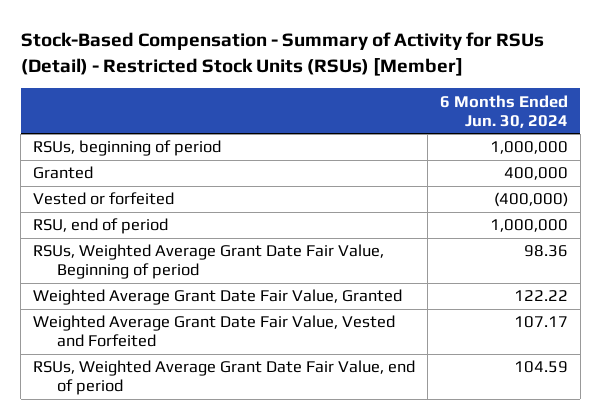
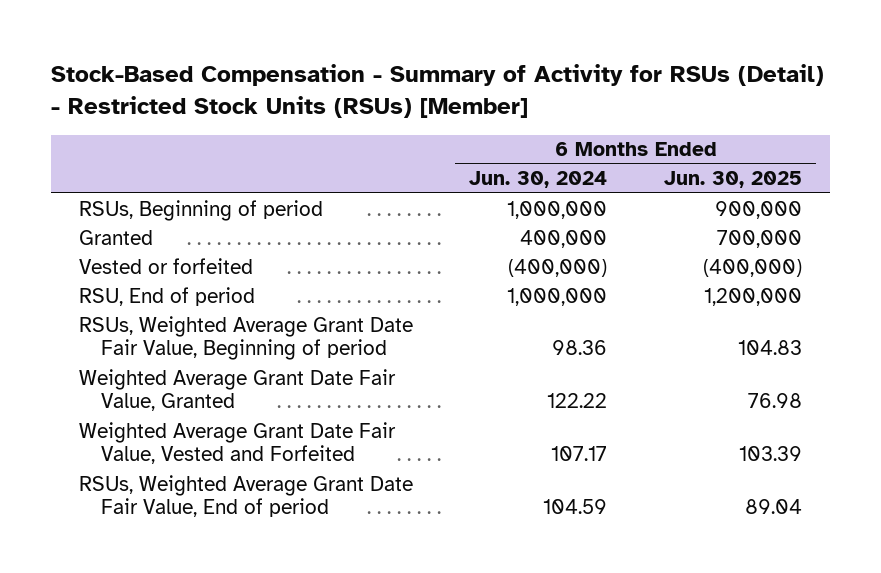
none -> [663,171,802,189] Jun. 30, 2025
[33,140,222,157] RSUs, beginning of period -> [79,199,324,221] RSUs, Beginning of period
[33,218,169,235] RSU, end of period -> [79,286,256,306] RSU, End of period
[33,360,416,396] RSUs, Weighted Average Grant Date Fair Value, end of period -> [79,474,414,518] RSUs, Weighted Average Grant Date Fair Value, End of period

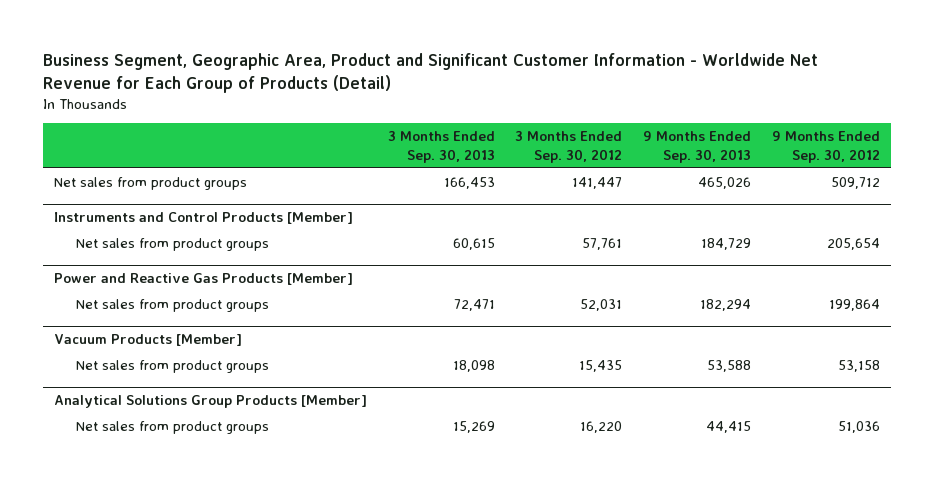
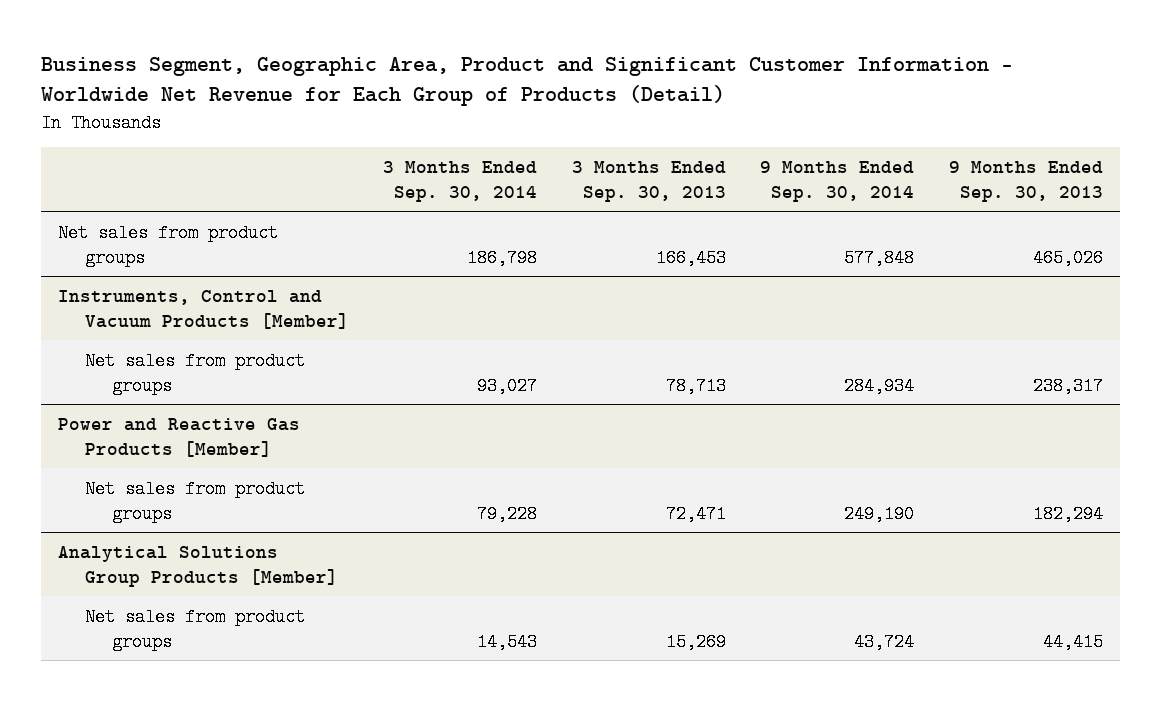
[515,131,623,163] 3 Months Ended Sep. 30, 2012 -> none
[772,131,881,163] 9 Months Ended Sep. 30, 2012 -> none
none -> [383,160,538,202] 3 Months Ended Sep. 30, 2014
none -> [760,160,915,202] 9 Months Ended Sep. 30, 2014
[53,212,353,225] Instruments and Control Products [Member] -> [58,289,349,329] Instruments, Control and Vacuum Products [Member]
[452,237,495,250] 60,615 -> [665,376,726,395] 78,713
[701,237,752,250] 184,729 -> [1032,376,1103,395] 238,317
[53,334,242,347] Vacuum Products [Member] -> none
[75,359,269,373] Net sales from product groups -> none

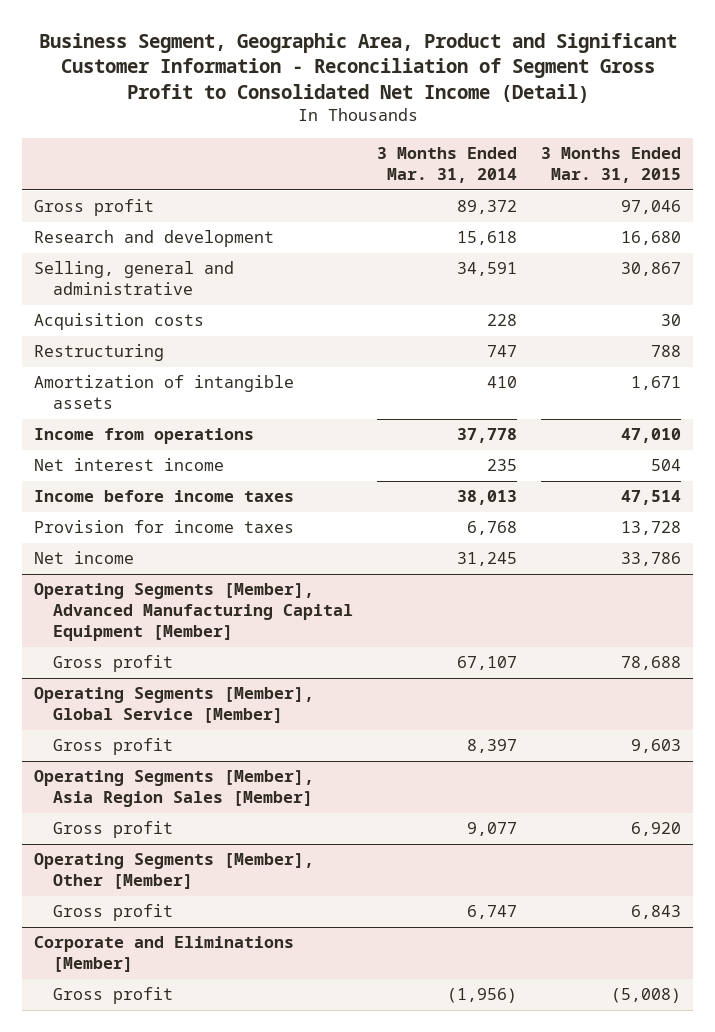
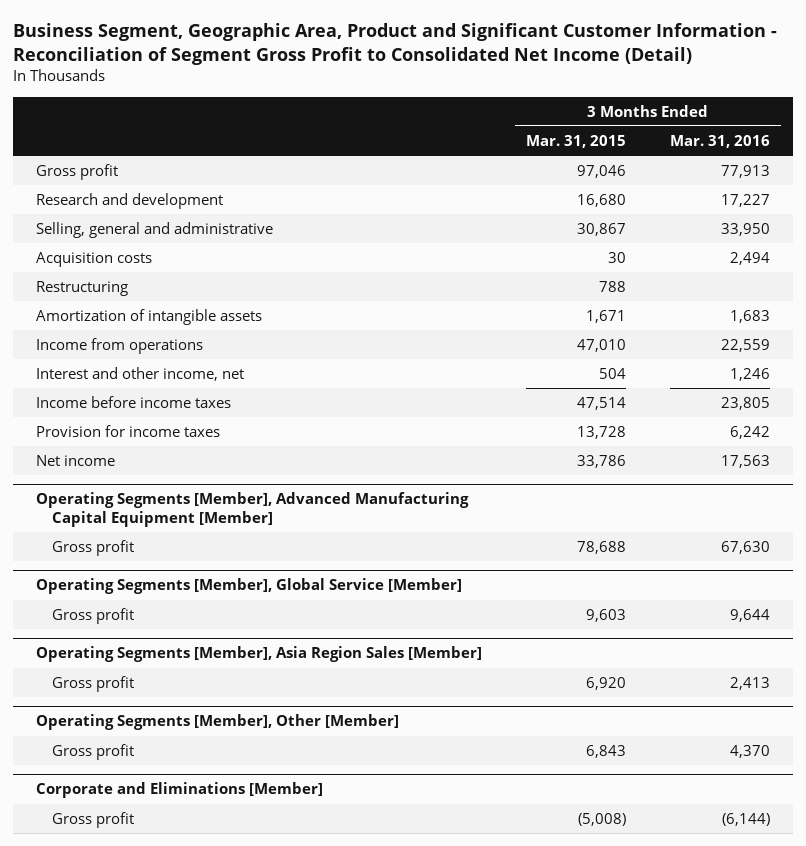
[377,147,518,184] 3 Months Ended Mar. 31, 2014 -> none
none -> [670,135,771,149] Mar. 31, 2016
[34,458,225,472] Net interest income -> [35,367,244,382] Interest and other income, net

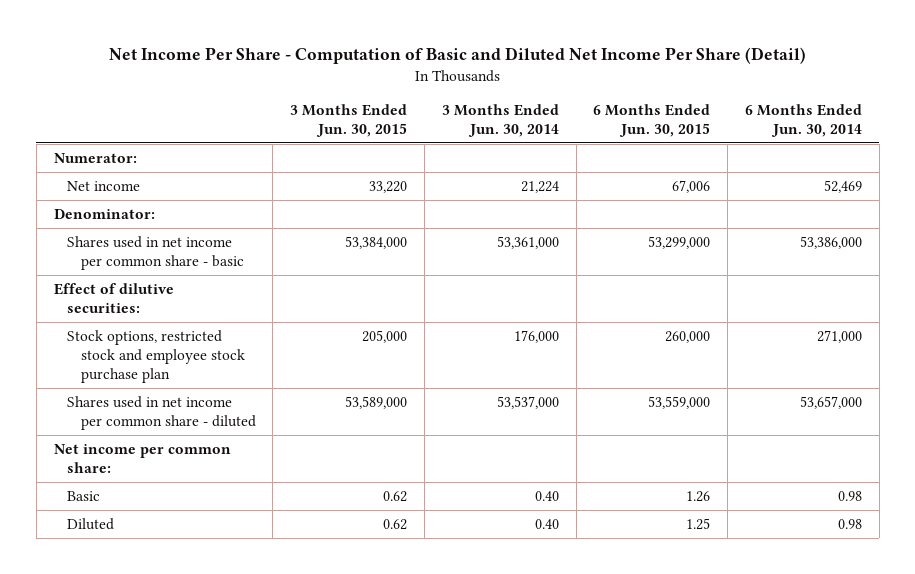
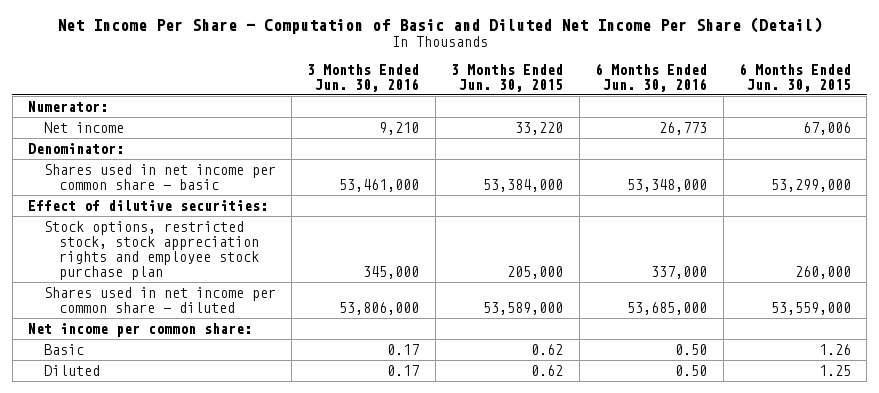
[441,103,559,138] 3 Months Ended Jun. 30, 2014 -> none
[744,103,862,138] 6 Months Ended Jun. 30, 2014 -> none
none -> [307,63,420,92] 3 Months Ended Jun. 30, 2016
none -> [595,62,708,92] 6 Months Ended Jun. 30, 2016
[67,329,245,384] Stock options, restricted stock and employee stock purchase plan -> [43,221,260,281] Stock options, restricted stock, stock appreciation rights and employee stock purchase plan

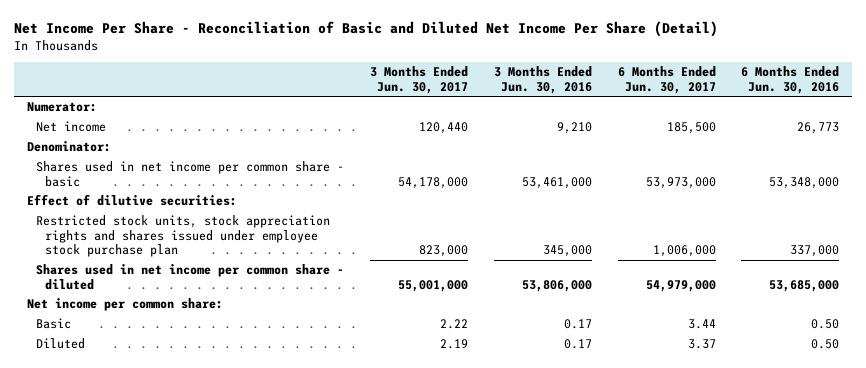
[56,16,822,34] Net Income Per Share - Computation of Basic and Diluted Net Income Per Share (Detail) -> [14,21,719,38] Net Income Per Share - Reconciliation of Basic and Diluted Net Income Per Share (Detail)
[451,63,564,92] 3 Months Ended Jun. 30, 2015 -> none
[739,62,852,92] 6 Months Ended Jun. 30, 2015 -> none
none -> [369,66,468,94] 3 Months Ended Jun. 30, 2017
none -> [617,66,716,94] 6 Months Ended Jun. 30, 2017
[43,221,260,281] Stock options, restricted stock, stock appreciation rights and employee stock purchase plan -> [36,215,331,257] Restricted stock units, stock appreciation rights and shares issued under employee stock purchase plan

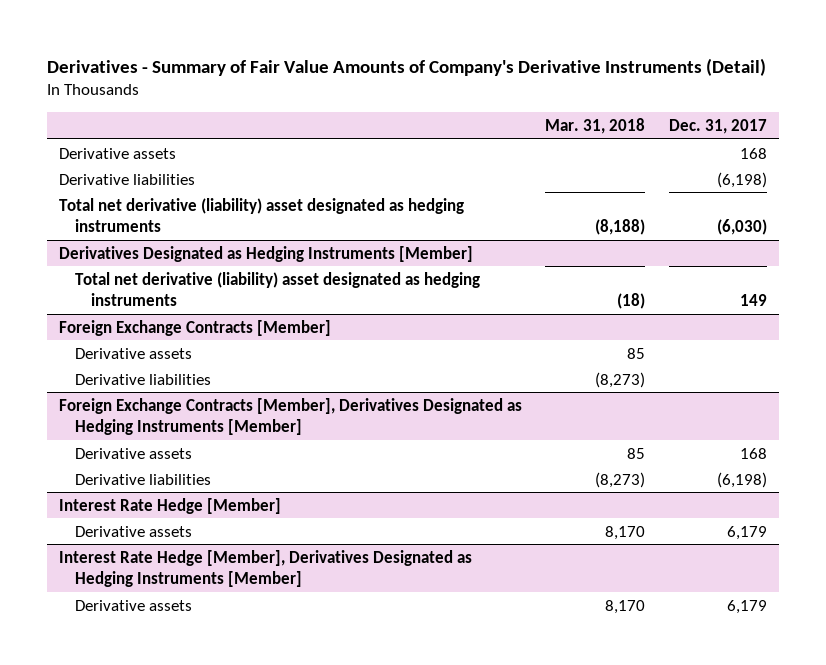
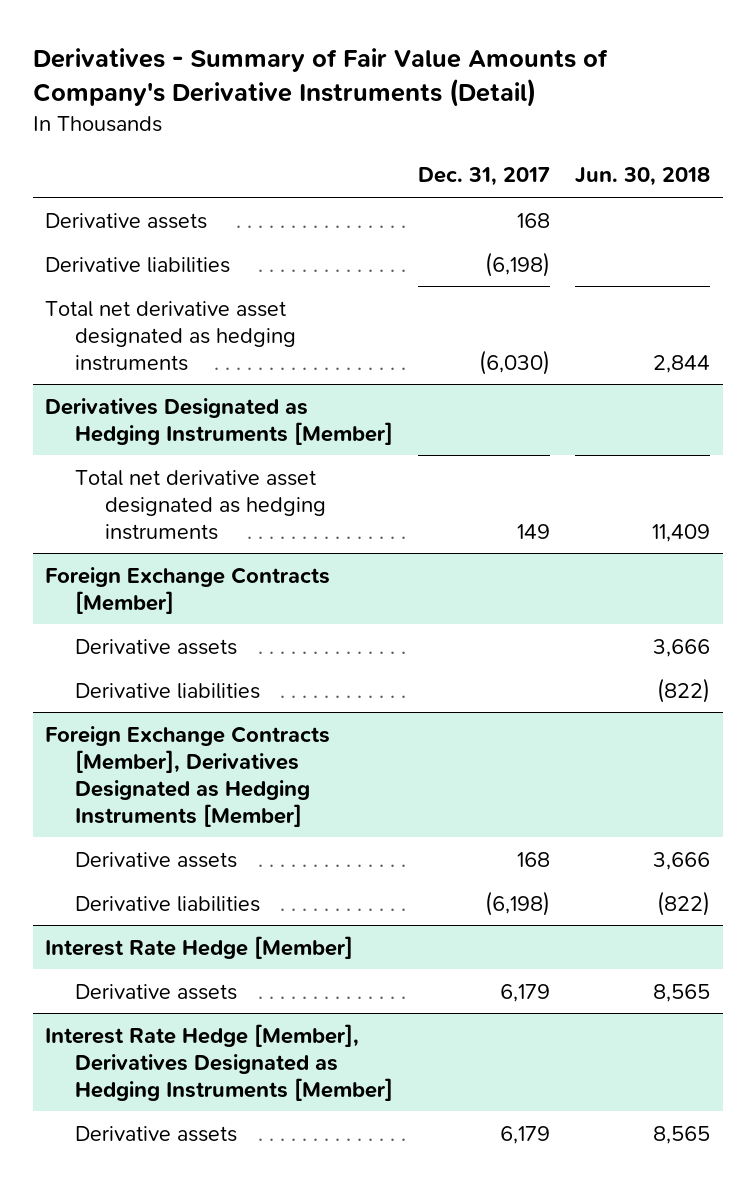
[545,117,646,134] Mar. 31, 2018 -> none
none -> [575,167,711,187] Jun. 30, 2018
[58,197,464,232] Total net derivative (liability) asset designated as hedging instruments -> [45,300,297,371] Total net derivative asset designated as hedging instruments
[74,271,480,306] Total net derivative (liability) asset designated as hedging instruments -> [75,469,326,540] Total net derivative asset designated as hedging instruments

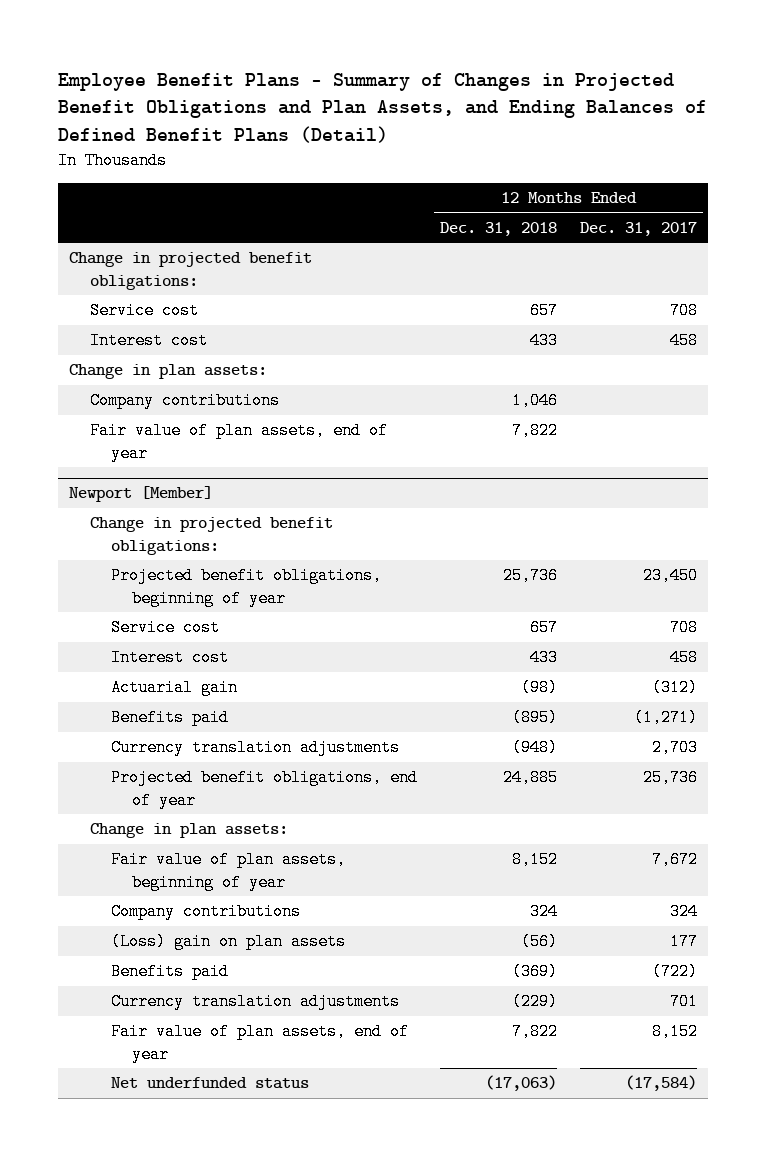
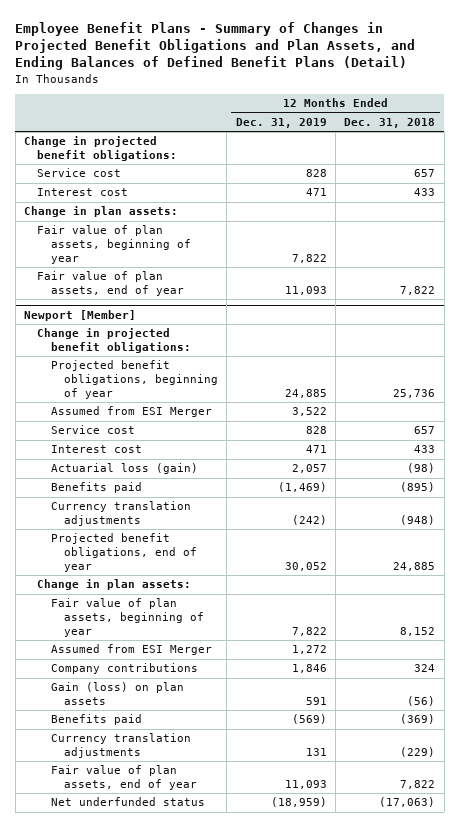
[579,221,697,236] Dec. 31, 2017 -> none
none -> [235,118,327,129] Dec. 31, 2019
[90,392,281,410] Company contributions -> none
none -> [37,225,191,264] Fair value of plan assets, beginning of year
none -> [50,406,212,418] Assumed from ESI Merger
[111,679,239,697] Actuarial gain -> [50,463,198,475] Actuarial loss (gain)
none -> [50,644,212,656] Assumed from ESI Merger
[111,933,347,951] (Loss) gain on plan assets -> [50,682,184,706] Gain (loss) on plan assets

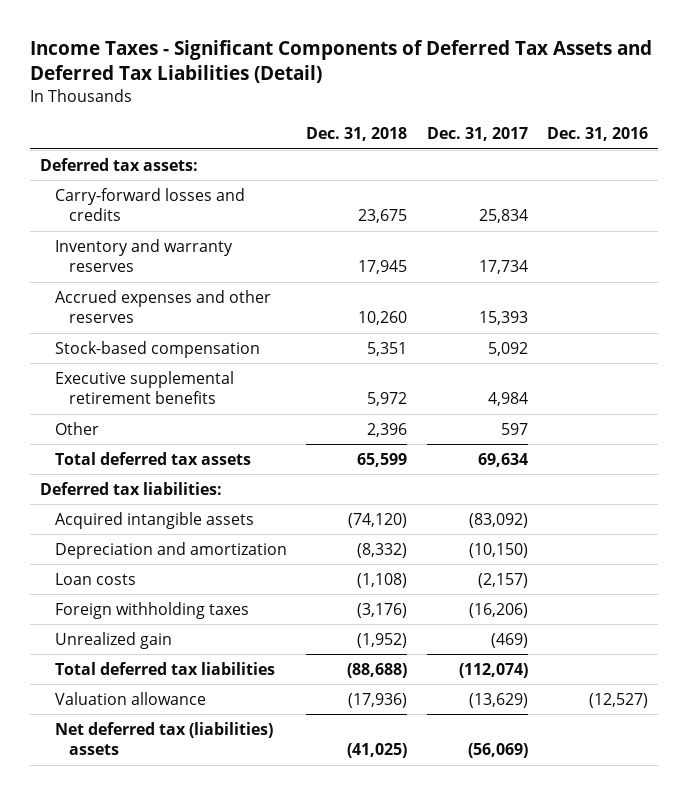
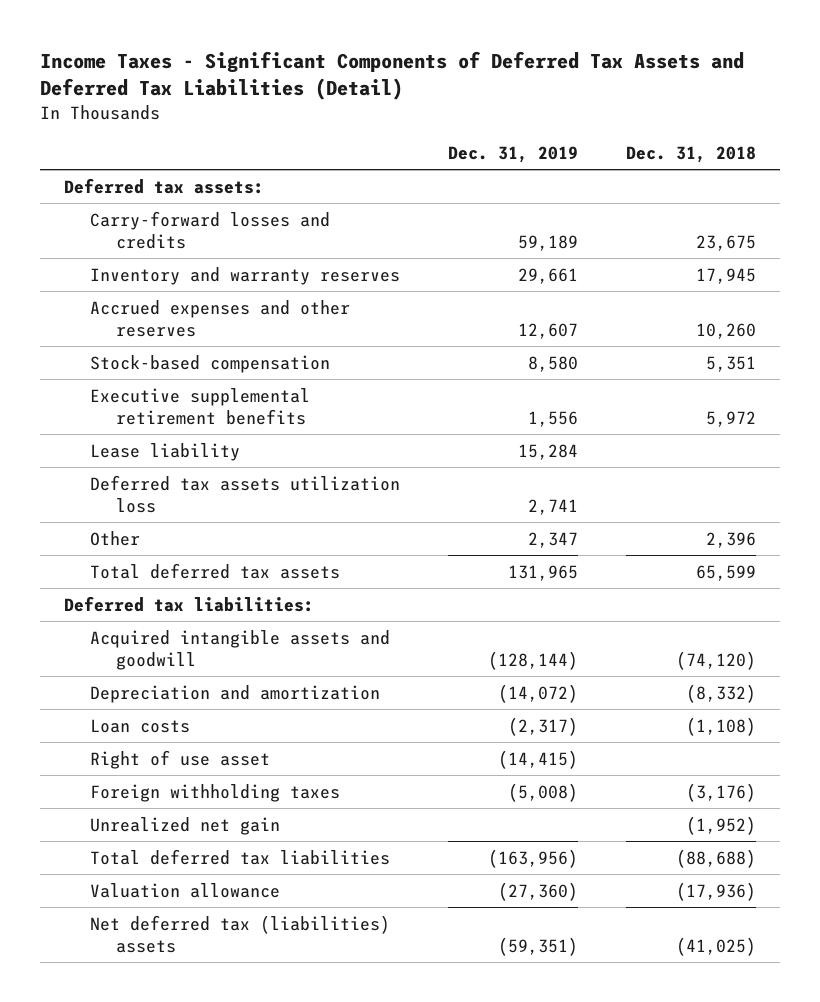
[426,127,528,142] Dec. 31, 2017 -> none
[547,127,649,142] Dec. 31, 2016 -> none
none -> [447,145,578,163] Dec. 31, 2019
none -> [90,442,241,461] Lease liability
none -> [90,474,401,513] Deferred tax assets utilization loss
[54,511,254,529] Acquired intangible assets -> [90,629,391,670] Acquired intangible assets and goodwill
none -> [90,749,271,769] Right of use asset
[54,631,172,649] Unrealized gain -> [90,816,281,835] Unrealized net gain

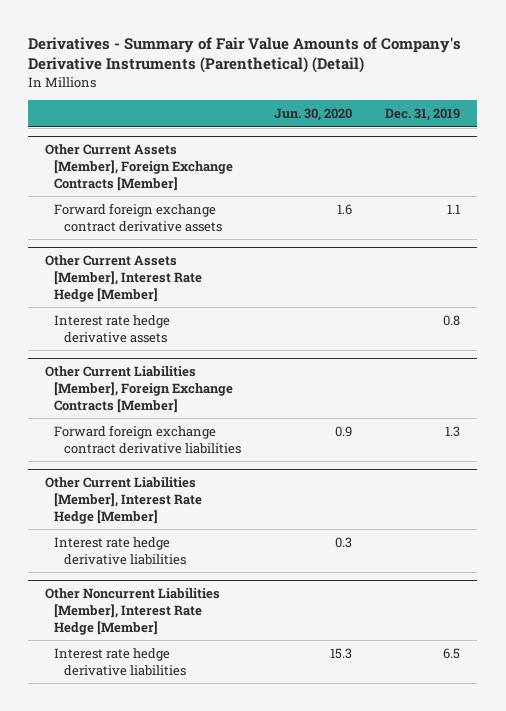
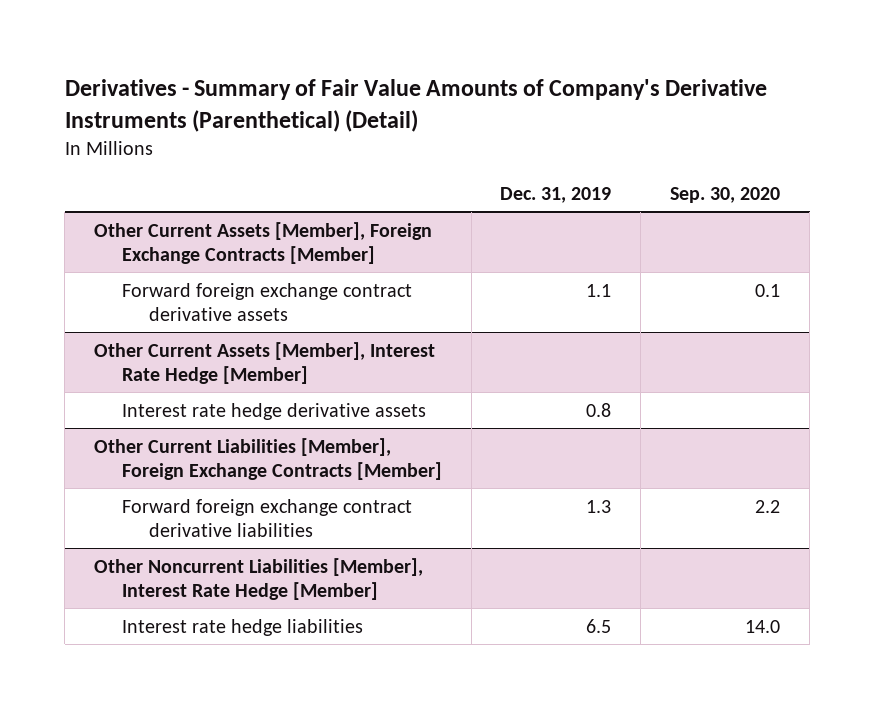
[274,108,353,122] Jun. 30, 2020 -> none
none -> [670,186,781,203] Sep. 30, 2020
[45,477,203,524] Other Current Liabilities [Member], Interest Rate Hedge [Member] -> none
[54,537,186,565] Interest rate hedge derivative liabilities -> none
[54,648,186,676] Interest rate hedge derivative liabilities -> [121,618,363,636] Interest rate hedge liabilities

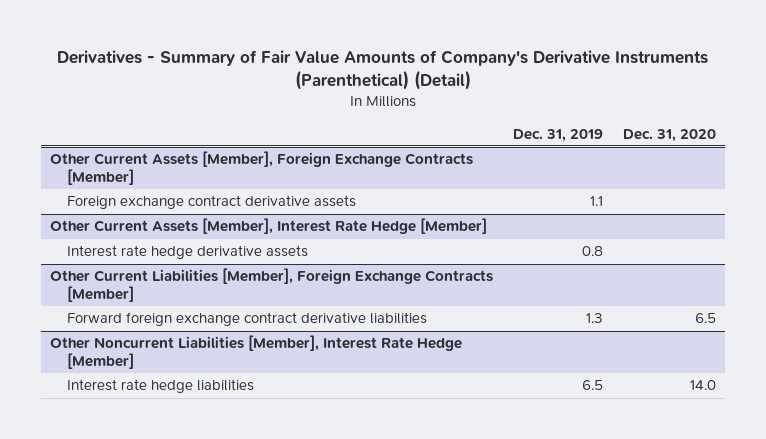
[670,186,781,203] Sep. 30, 2020 -> none
none -> [622,128,716,142] Dec. 31, 2020
[121,282,412,322] Forward foreign exchange contract derivative assets -> [67,195,357,210] Foreign exchange contract derivative assets

